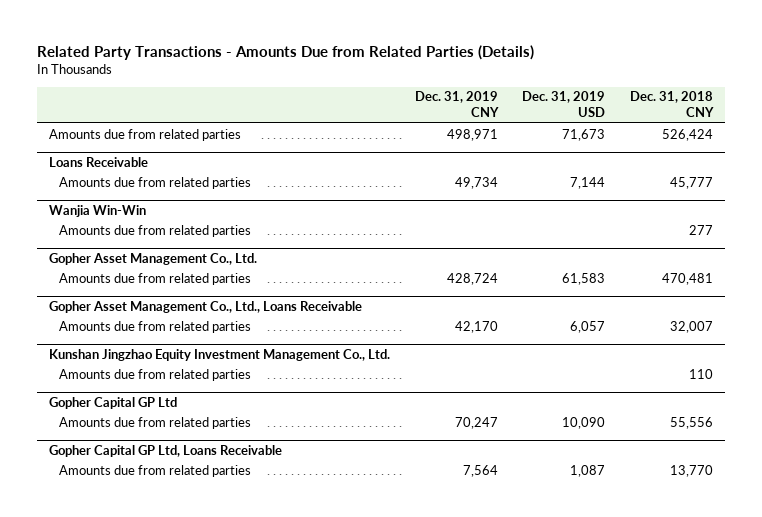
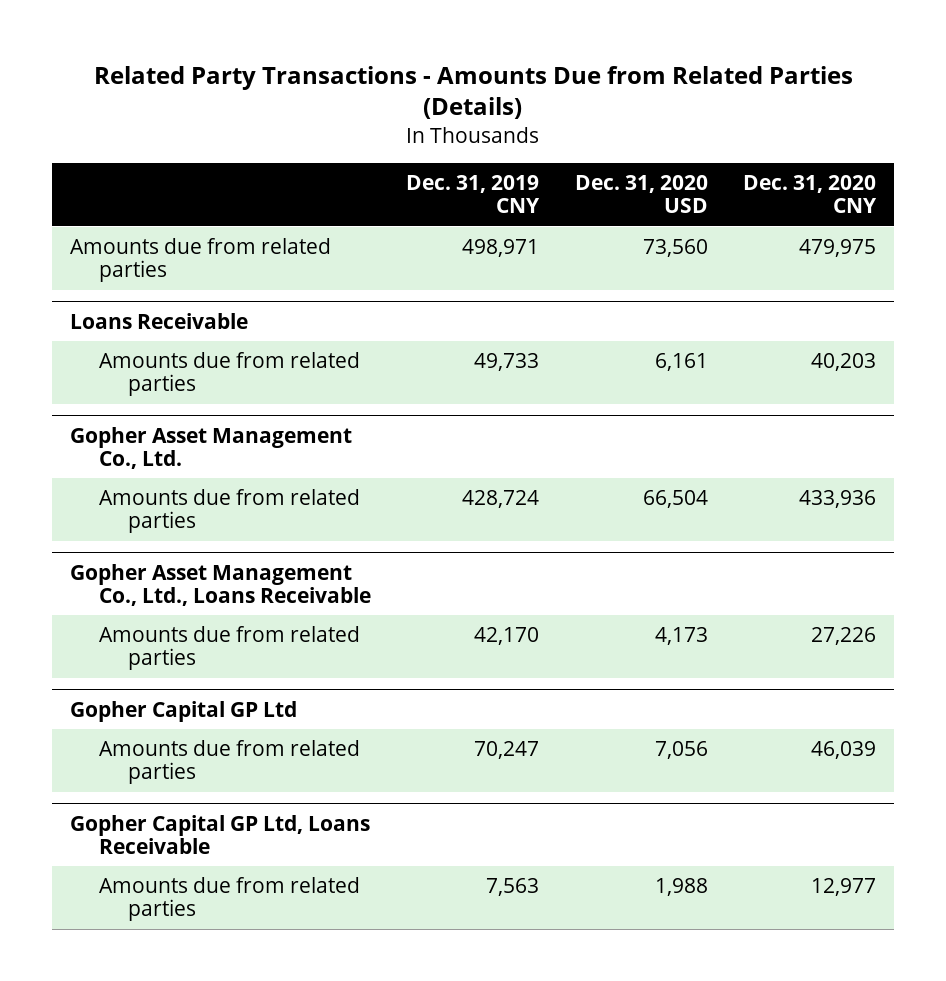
[522,91,606,118] Dec. 31, 2019 USD -> none
[629,91,714,118] Dec. 31, 2018 CNY -> none
none -> [574,174,708,214] Dec. 31, 2020 USD
none -> [742,174,877,214] Dec. 31, 2020 CNY
[49,204,147,217] Wanjia Win-Win -> none
[58,224,251,237] Amounts due from related parties -> none
[454,176,498,189] 49,734 -> [474,352,540,371] 49,733
[49,348,391,361] Kunshan Jingzhao Equity Investment Management Co., Ltd. -> none
[58,368,251,381] Amounts due from related parties -> none
[462,464,498,477] 7,564 -> [486,877,540,896] 7,563

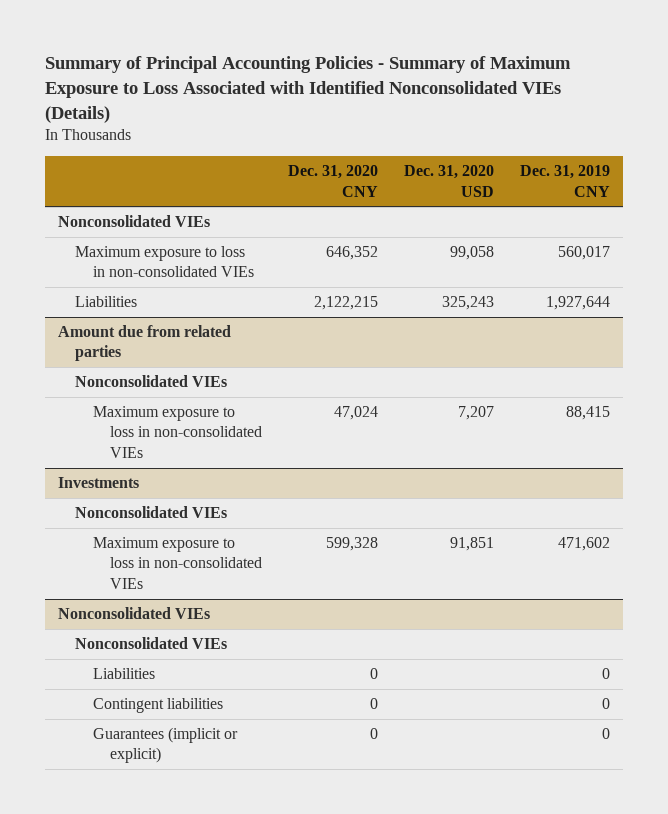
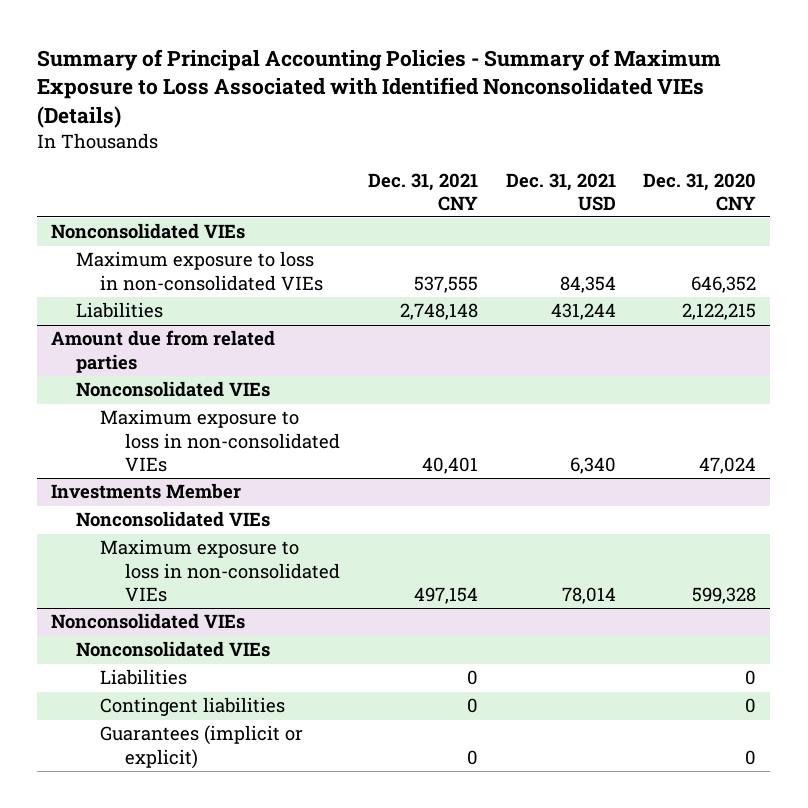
[404,165,495,197] Dec. 31, 2020 USD -> none
[520,165,611,197] Dec. 31, 2019 CNY -> none
none -> [367,172,478,211] Dec. 31, 2021 CNY
none -> [505,172,616,211] Dec. 31, 2021 USD
[57,476,139,488] Investments -> [51,483,242,500] Investments Member

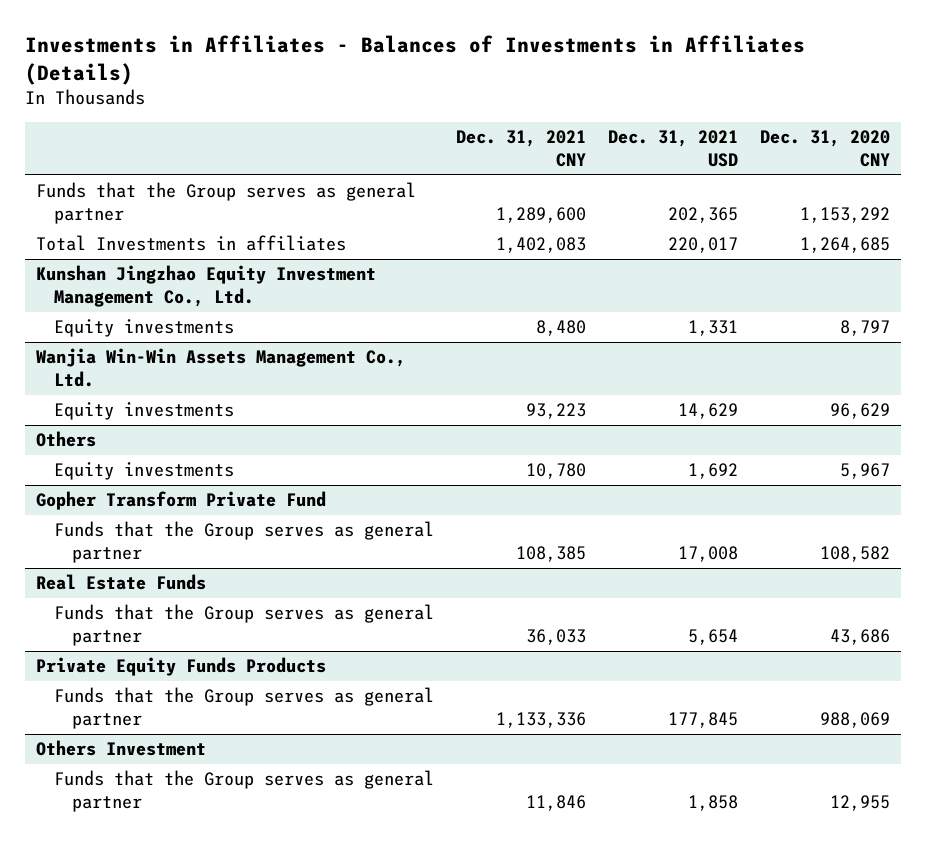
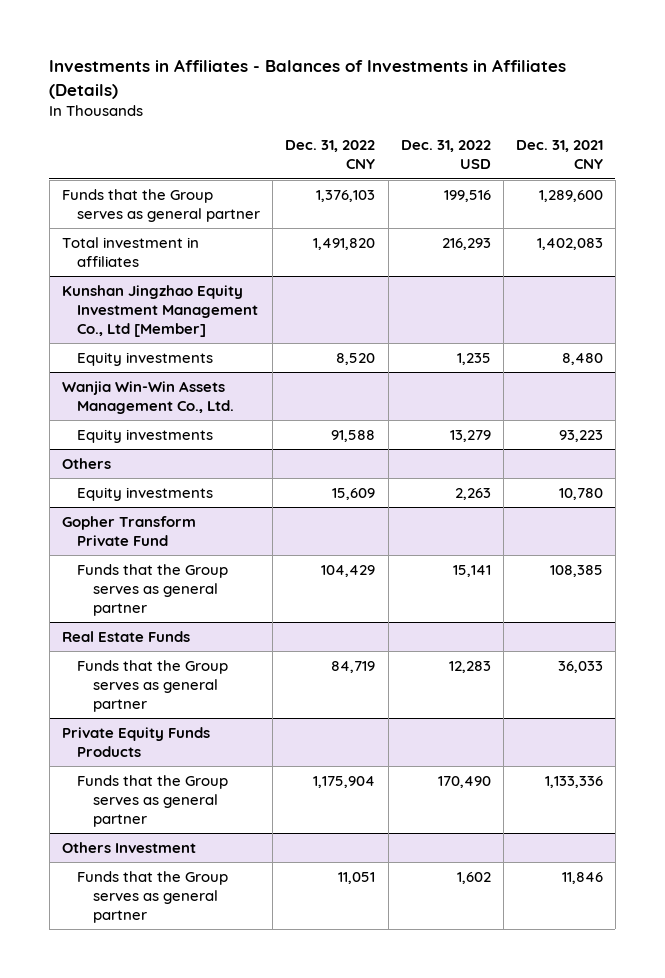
[607,130,738,167] Dec. 31, 2021 USD -> none
[760,130,891,167] Dec. 31, 2020 CNY -> none
none -> [285,140,376,170] Dec. 31, 2022 CNY
none -> [400,140,491,170] Dec. 31, 2022 USD
[35,235,346,252] Total Investments in affiliates -> [61,236,199,267] Total investment in affiliates
[35,265,376,307] Kunshan Jingzhao Equity Investment Management Co., Ltd. -> [61,284,259,337] Kunshan Jingzhao Equity Investment Management Co., Ltd [Member]

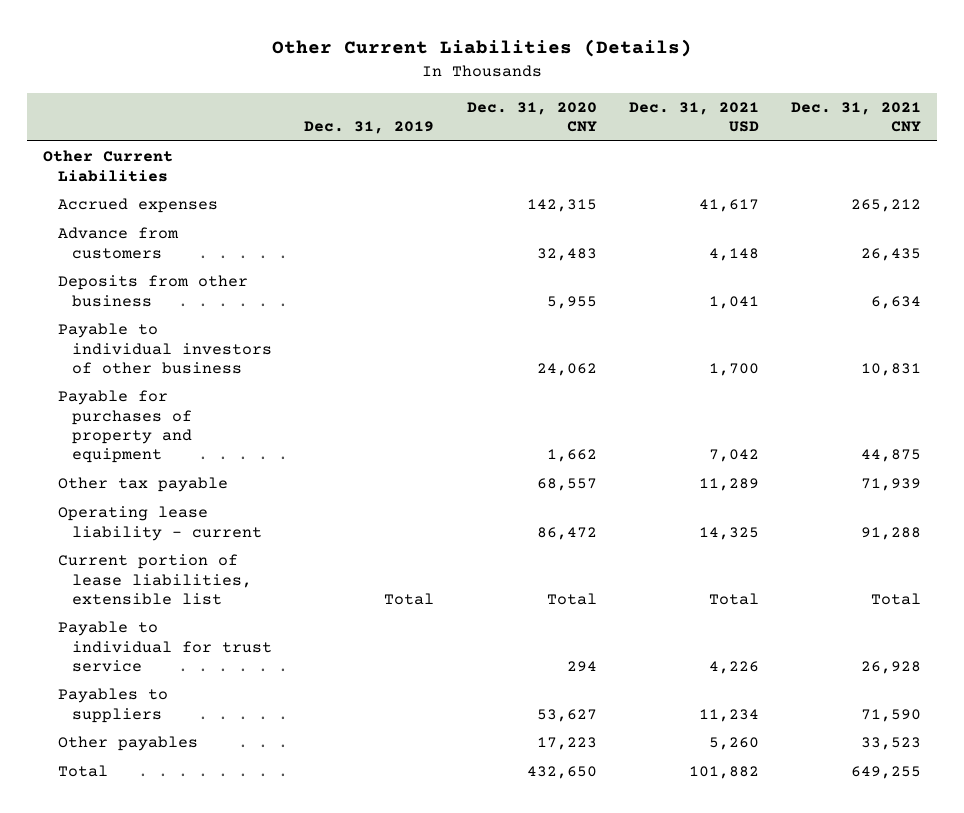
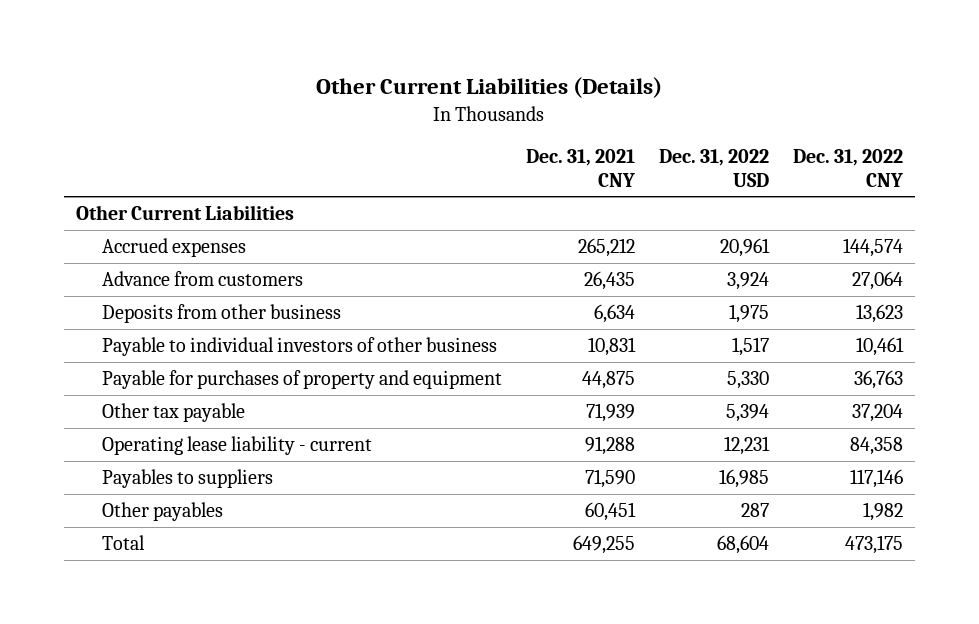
[304,121,435,135] Dec. 31, 2019 -> none
[466,101,597,133] Dec. 31, 2020 CNY -> none
[628,101,759,133] Dec. 31, 2021 USD -> none
none -> [658,149,769,187] Dec. 31, 2022 USD
none -> [793,149,904,187] Dec. 31, 2022 CNY
[57,554,253,605] Current portion of lease liabilities, extensible list -> none
[57,621,273,672] Payable to individual for trust service -> none
[860,737,921,751] 33,523 -> [584,501,636,521] 60,451

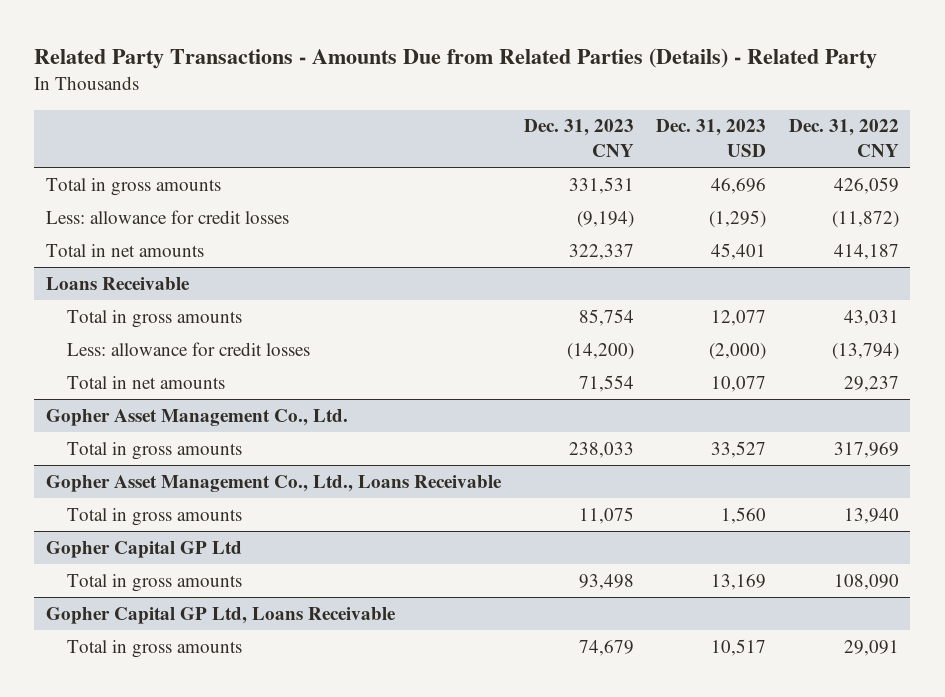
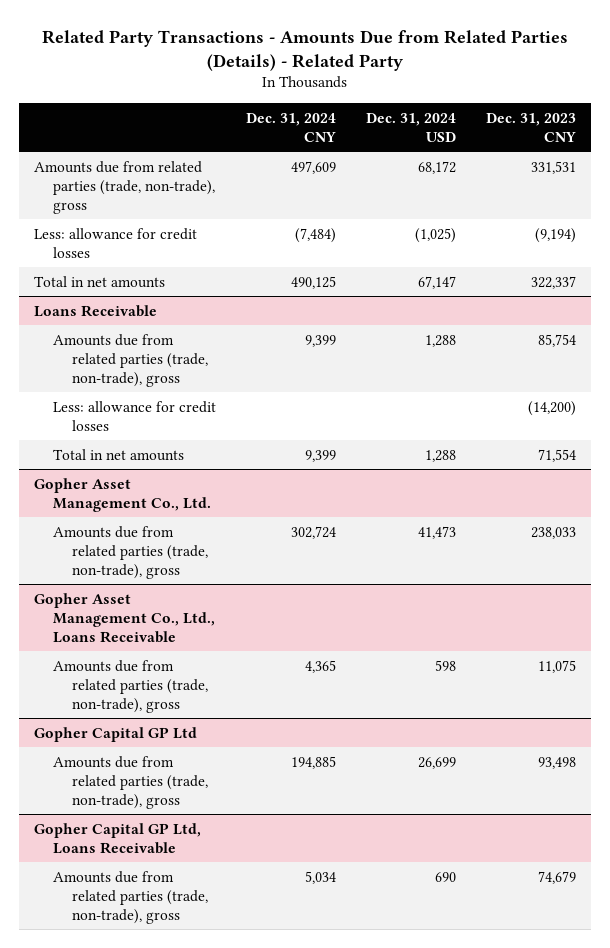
[656,119,767,158] Dec. 31, 2023 USD -> none
[788,119,899,158] Dec. 31, 2022 CNY -> none
none -> [245,112,336,142] Dec. 31, 2024 CNY
none -> [366,112,457,142] Dec. 31, 2024 USD
[45,177,221,196] Total in gross amounts -> [33,160,215,214] Amounts due from related parties (trade, non-trade), gross
[67,309,243,328] Total in gross amounts -> [52,333,208,387] Amounts due from related parties (trade, non-trade), gross
[67,441,243,460] Total in gross amounts -> [52,525,208,579] Amounts due from related parties (trade, non-trade), gross
[67,507,243,526] Total in gross amounts -> [52,659,208,713] Amounts due from related parties (trade, non-trade), gross
[67,573,243,592] Total in gross amounts -> [52,755,208,809] Amounts due from related parties (trade, non-trade), gross
[67,639,243,658] Total in gross amounts -> [52,870,208,924] Amounts due from related parties (trade, non-trade), gross

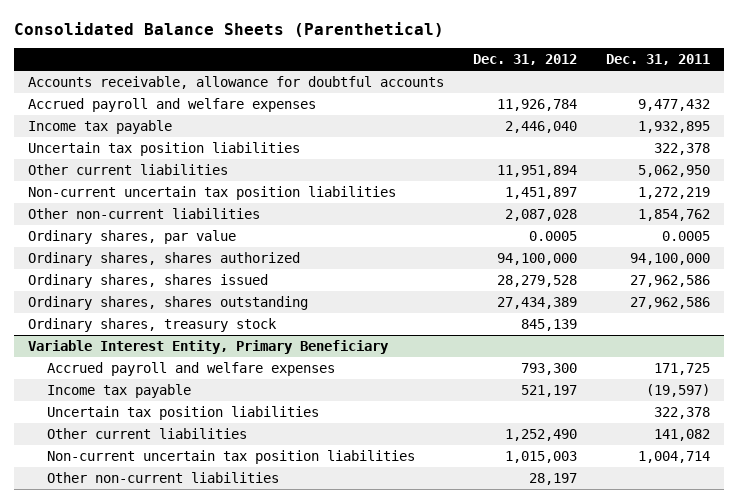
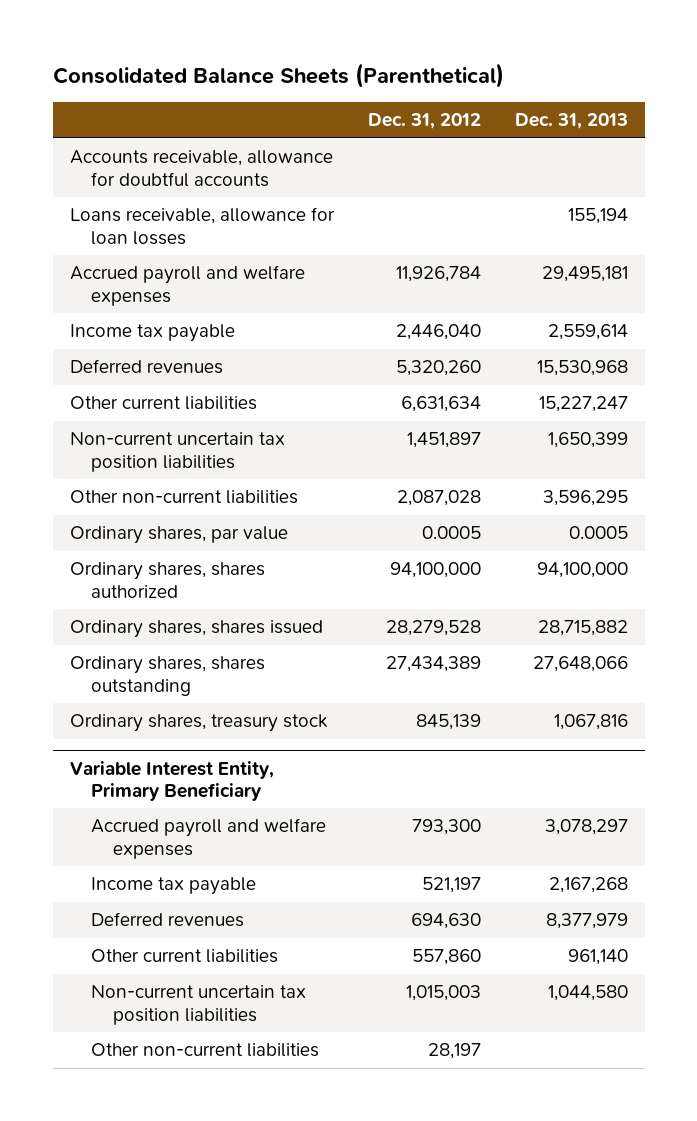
[605,54,710,66] Dec. 31, 2011 -> none
none -> [514,113,628,130] Dec. 31, 2013
none -> [69,207,335,245] Loans receivable, allowance for loan losses
[28,141,301,156] Uncertain tax position liabilities -> none
none -> [69,359,223,375] Deferred revenues
[497,164,578,177] 11,951,894 -> [400,396,481,413] 6,631,634
[46,405,319,420] Uncertain tax position liabilities -> none
none -> [91,912,245,928] Deferred revenues
[505,428,578,441] 1,252,490 -> [411,949,481,966] 557,860

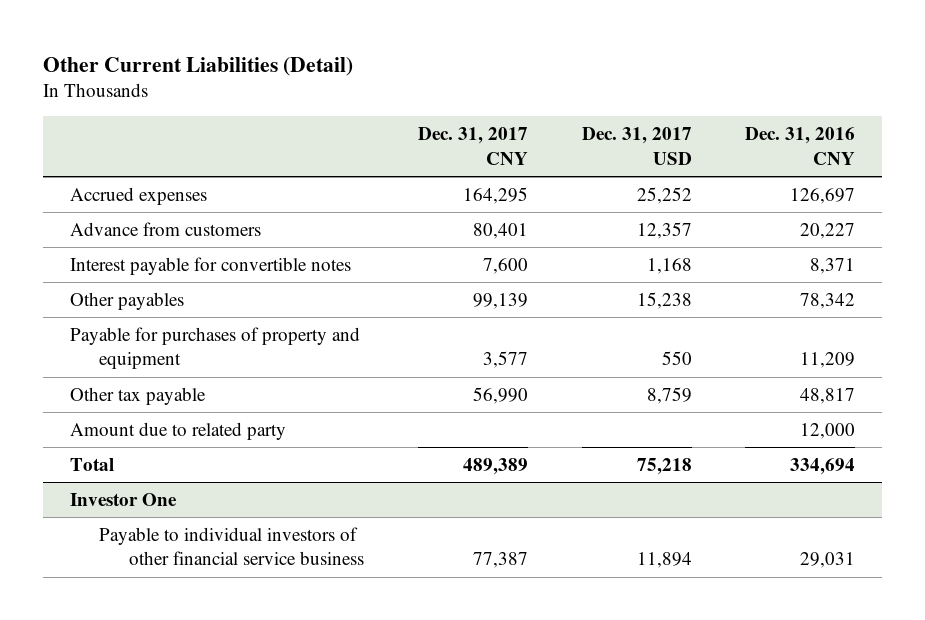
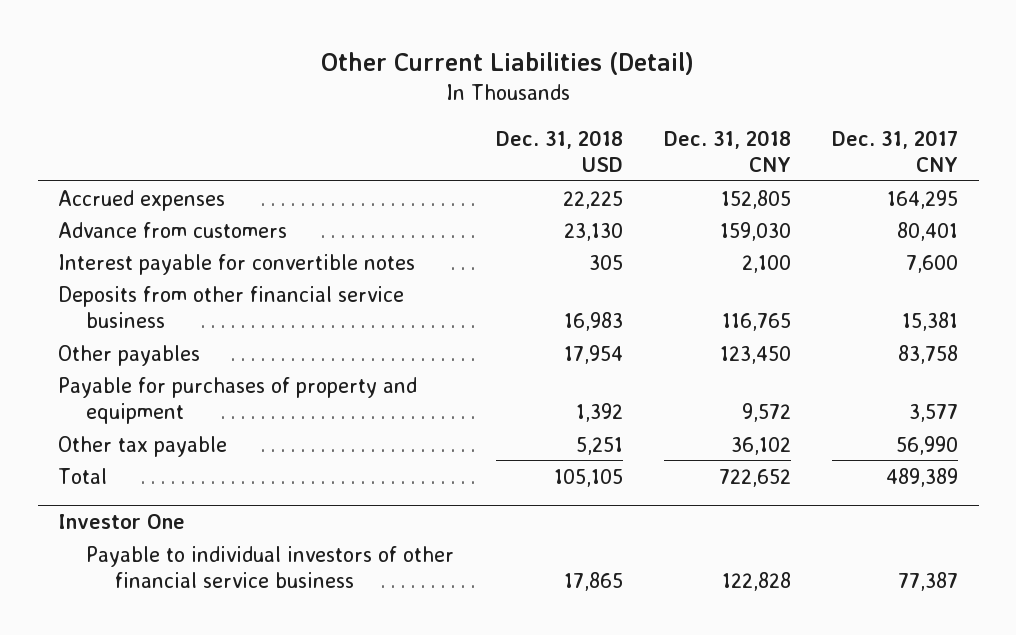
[581,127,692,165] Dec. 31, 2017 USD -> none
[745,127,856,165] Dec. 31, 2016 CNY -> none
none -> [495,129,623,173] Dec. 31, 2018 USD
none -> [663,129,791,173] Dec. 31, 2018 CNY
none -> [58,285,405,328] Deposits from other financial service business
[473,292,529,309] 99,139 -> [898,344,959,364] 83,758
[69,421,286,440] Amount due to related party -> none

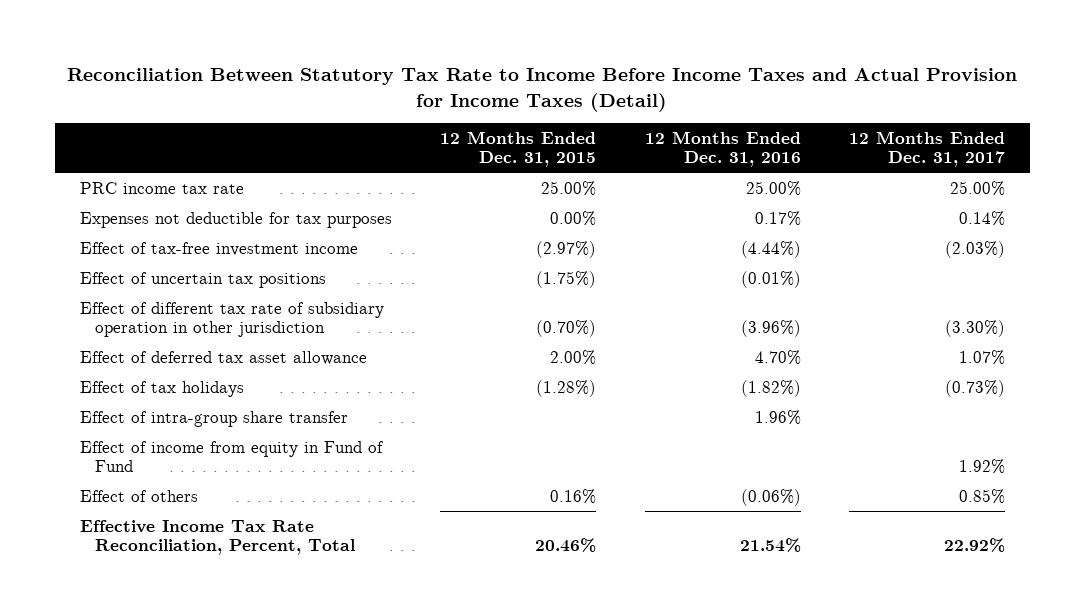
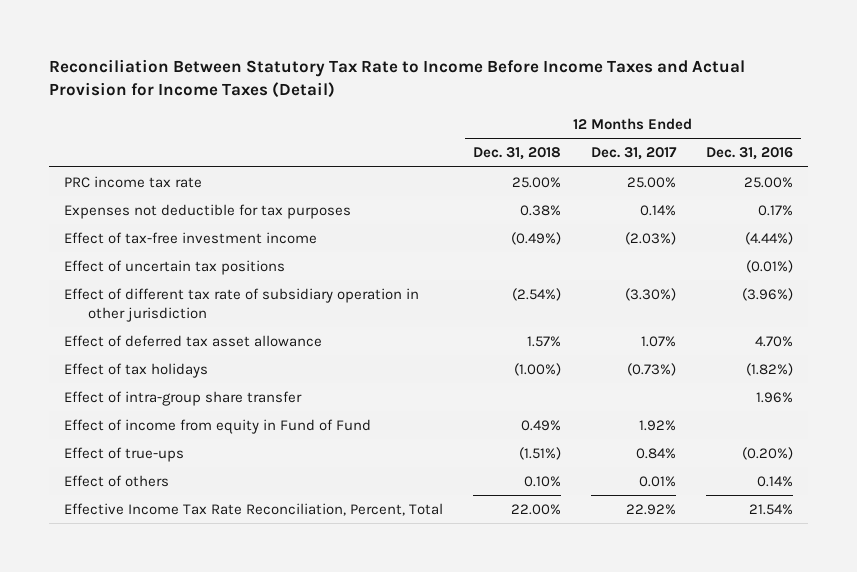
[440,130,597,167] 12 Months Ended Dec. 31, 2015 -> none
none -> [472,147,561,161] Dec. 31, 2018
none -> [63,446,184,462] Effect of true-ups
[740,488,801,506] (0.06%) -> [756,475,793,487] 0.14%
[959,488,1006,504] 0.85% -> [638,475,676,487] 0.01%

